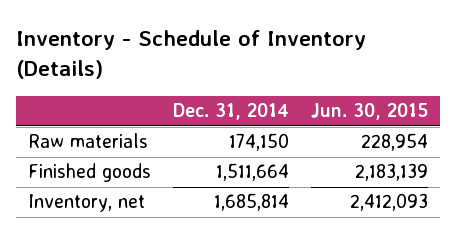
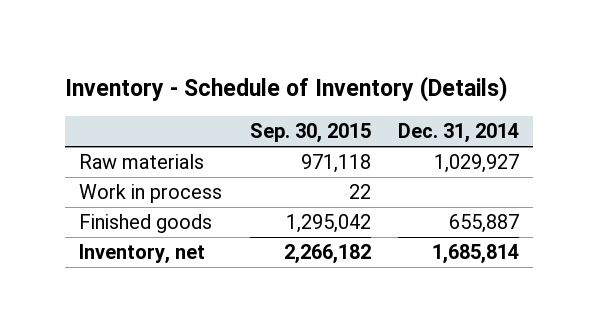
[311,103,429,121] Jun. 30, 2015 -> none
none -> [249,123,371,144] Sep. 30, 2015
[229,133,290,152] 174,150 -> [433,153,519,173] 1,029,927
none -> [79,183,223,203] Work in process
[216,163,290,182] 1,511,664 -> [448,213,519,233] 655,887

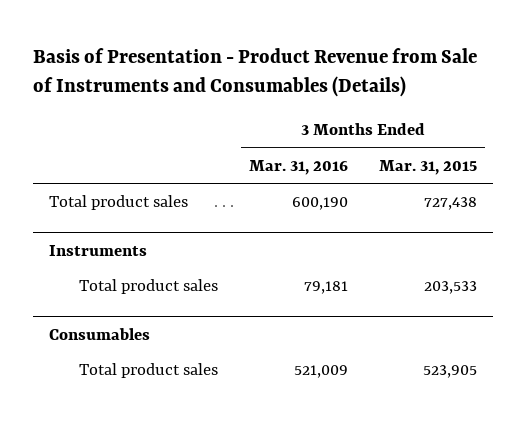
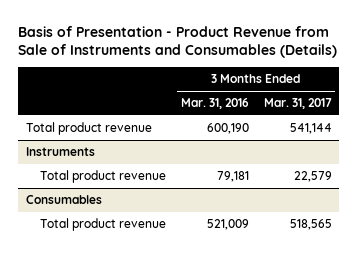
[379,159,478,175] Mar. 31, 2015 -> none
none -> [263,98,332,110] Mar. 31, 2017
[48,195,188,211] Total product sales -> [25,122,152,136] Total product revenue
[79,279,219,295] Total product sales -> [40,170,167,184] Total product revenue
[79,363,219,379] Total product sales -> [40,218,167,232] Total product revenue

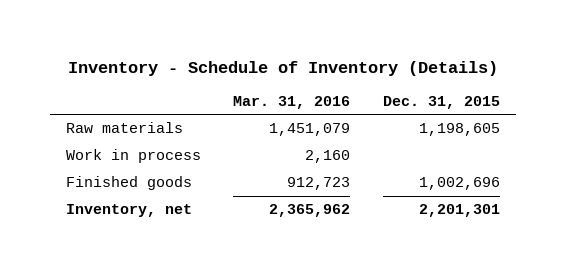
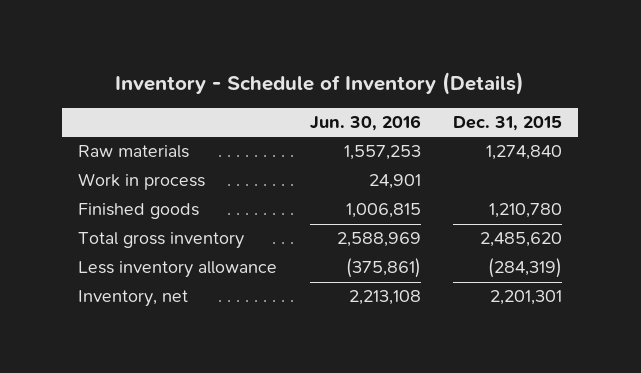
[233,96,351,110] Mar. 31, 2016 -> none
none -> [309,115,421,132] Jun. 30, 2016
[418,123,500,137] 1,198,605 -> [486,145,563,161] 1,274,840
[418,177,500,191] 1,002,696 -> [489,203,563,219] 1,210,780
none -> [78,232,245,250] Total gross inventory
none -> [78,261,278,279] Less inventory allowance

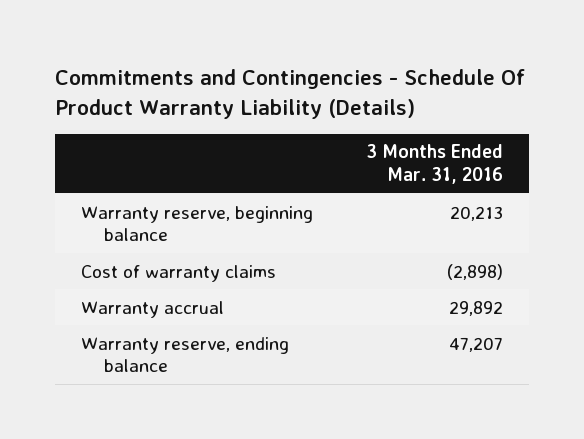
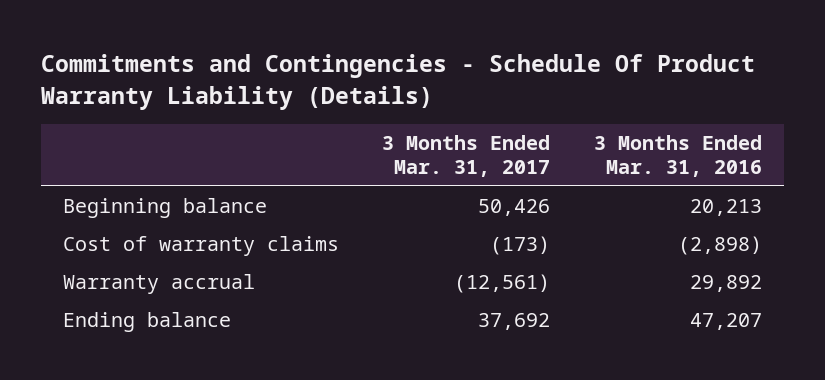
none -> [382,134,551,177] 3 Months Ended Mar. 31, 2017
[81,205,314,242] Warranty reserve, beginning balance -> [63,198,268,219] Beginning balance
[81,336,290,373] Warranty reserve, ending balance -> [63,312,232,333] Ending balance

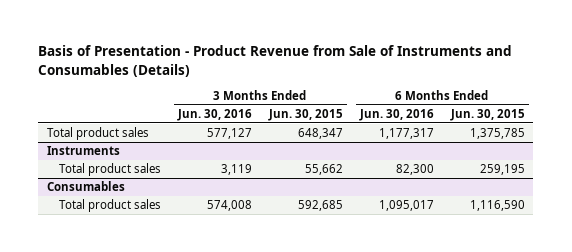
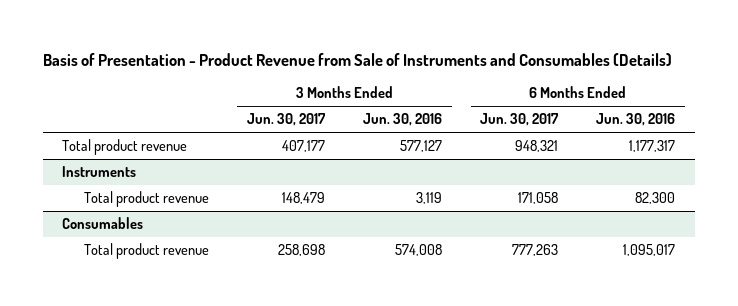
[267,108,343,121] Jun. 30, 2015 -> none
[449,108,525,121] Jun. 30, 2015 -> none
none -> [246,113,326,127] Jun. 30, 2017
none -> [480,113,560,127] Jun. 30, 2017
[46,127,149,141] Total product sales -> [62,139,188,156] Total product revenue
[58,163,161,177] Total product sales -> [83,191,209,208] Total product revenue
[58,199,161,213] Total product sales -> [83,243,209,260] Total product revenue

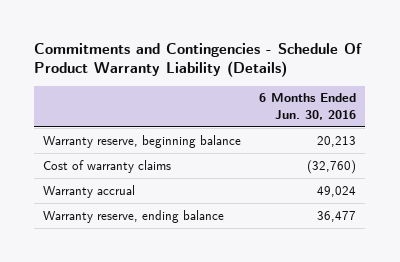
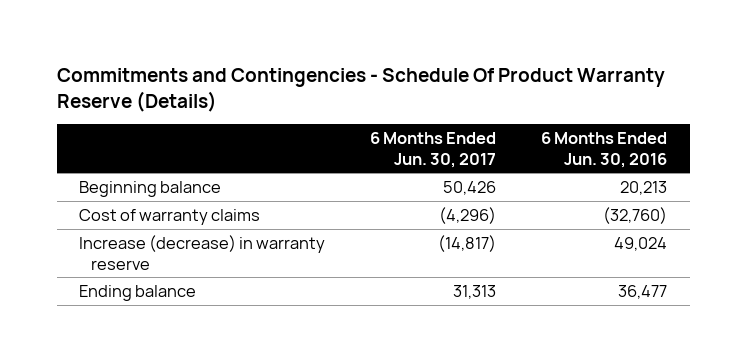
[34,42,363,78] Commitments and Contingencies - Schedule Of Product Warranty Liability (Details) -> [56,68,665,112] Commitments and Contingencies - Schedule Of Product Warranty Reserve (Details)
none -> [370,131,497,168] 6 Months Ended Jun. 30, 2017
[43,134,242,148] Warranty reserve, beginning balance -> [79,180,222,197] Beginning balance
[43,184,136,198] Warranty accrual -> [79,234,326,270] Increase (decrease) in warranty reserve
[43,209,225,223] Warranty reserve, ending balance -> [79,284,197,301] Ending balance

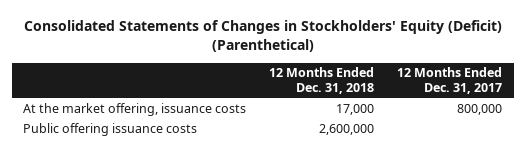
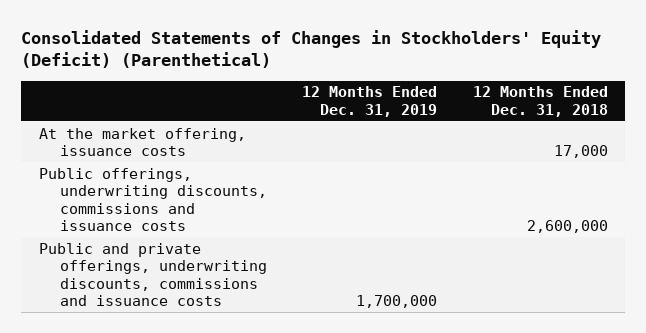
[397,67,503,94] 12 Months Ended Dec. 31, 2017 -> none
none -> [302,86,438,117] 12 Months Ended Dec. 31, 2019
[23,122,198,136] Public offering issuance costs -> [38,167,267,232] Public offerings, underwriting discounts, commissions and issuance costs
none -> [38,242,267,307] Public and private offerings, underwriting discounts, commissions and issuance costs

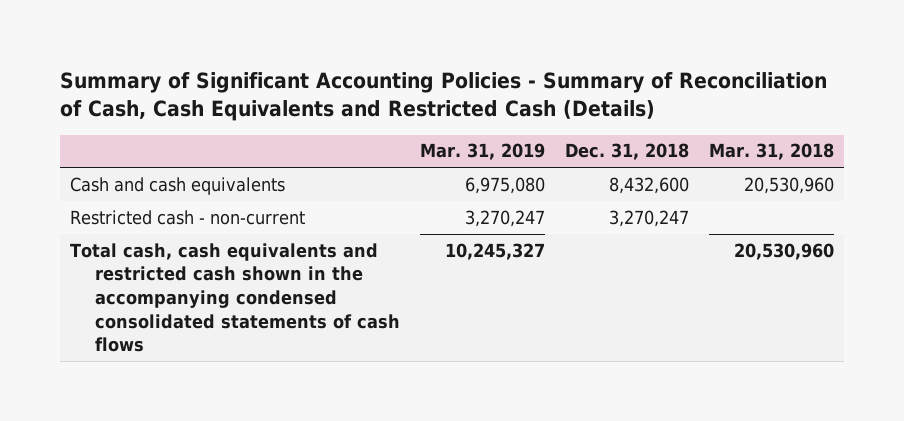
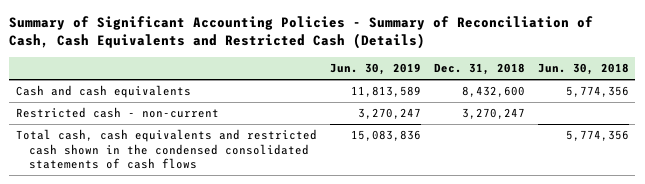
[419,143,545,161] Mar. 31, 2019 -> none
[709,143,835,161] Mar. 31, 2018 -> none
none -> [329,63,421,76] Jun. 30, 2019
none -> [537,63,629,76] Jun. 30, 2018
[70,242,400,353] Total cash, cash equivalents and restricted cash shown in the accompanying condensed consolidated statements of cash flows -> [15,129,317,170] Total cash, cash equivalents and restricted cash shown in the condensed consolidated statements of cash flows

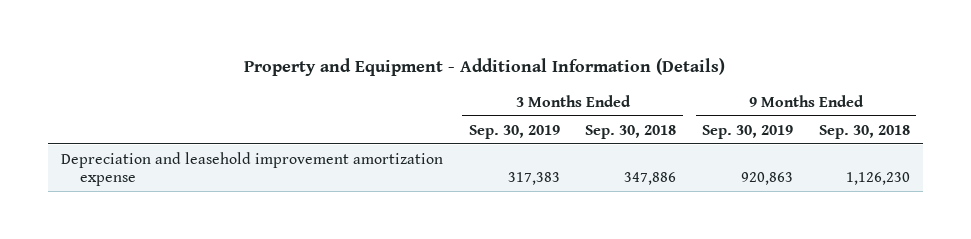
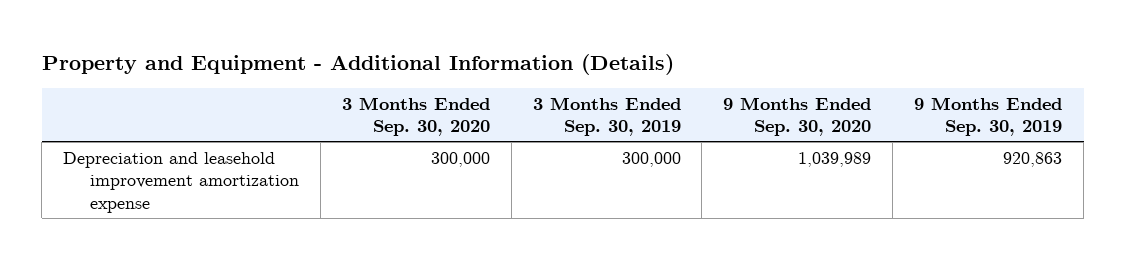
[585,124,677,139] Sep. 30, 2018 -> none
[818,124,910,139] Sep. 30, 2018 -> none
none -> [341,96,490,136] 3 Months Ended Sep. 30, 2020
none -> [723,96,872,136] 9 Months Ended Sep. 30, 2020
[507,171,560,185] 317,383 -> [621,151,681,167] 300,000

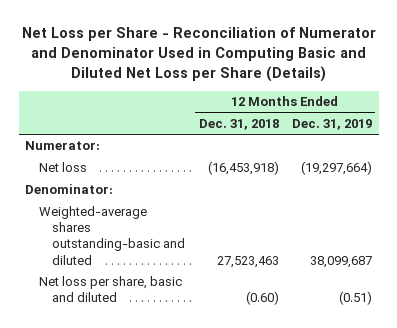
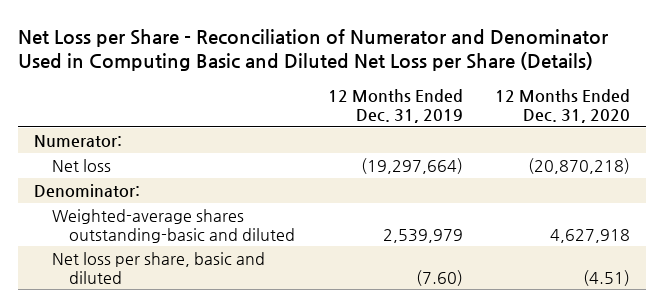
[198,119,279,131] Dec. 31, 2018 -> none
none -> [494,89,630,124] 12 Months Ended Dec. 31, 2020
[310,255,373,268] 38,099,687 -> [382,228,463,243] 2,539,979
[339,291,373,306] (0.51) -> [415,269,463,286] (7.60)

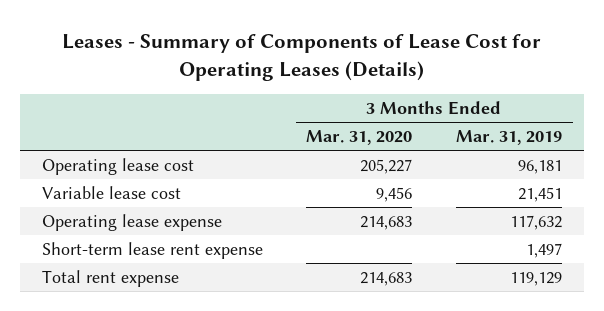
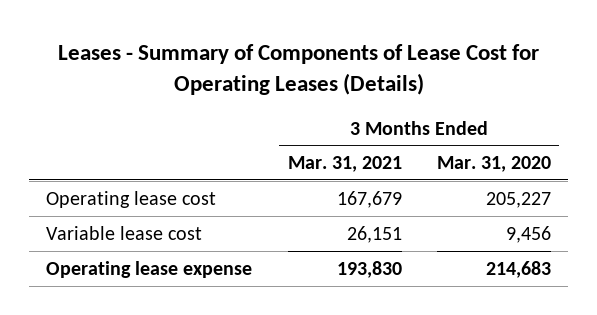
[456,130,563,146] Mar. 31, 2019 -> none
none -> [287,156,402,173] Mar. 31, 2021
[41,241,263,259] Short-term lease rent expense -> none
[41,269,179,287] Total rent expense -> none

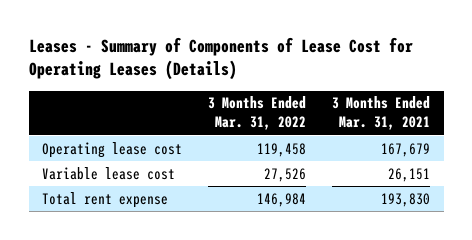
[436,156,551,173] Mar. 31, 2020 -> none
none -> [208,96,307,131] 3 Months Ended Mar. 31, 2022
[46,260,253,278] Operating lease expense -> [41,191,168,208] Total rent expense

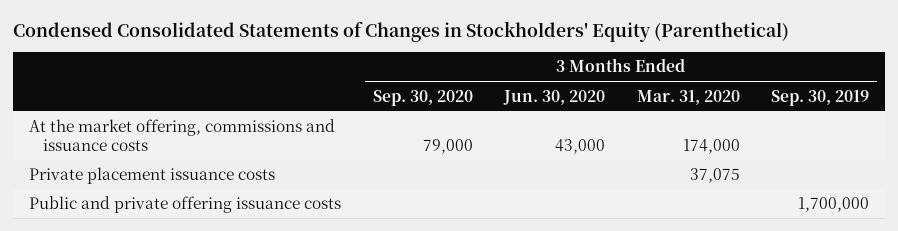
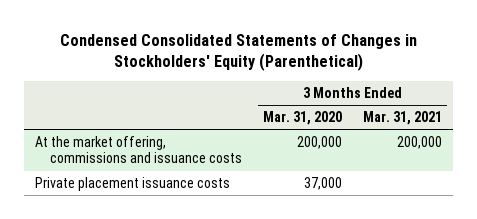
[372,89,473,106] Sep. 30, 2020 -> none
[503,89,606,105] Jun. 30, 2020 -> none
[771,89,870,106] Sep. 30, 2019 -> none
none -> [363,111,443,126] Mar. 31, 2021
[29,196,342,214] Public and private offering issuance costs -> none
[682,139,740,155] 174,000 -> [297,135,343,149] 200,000
[689,168,740,184] 37,075 -> [304,176,343,190] 37,000

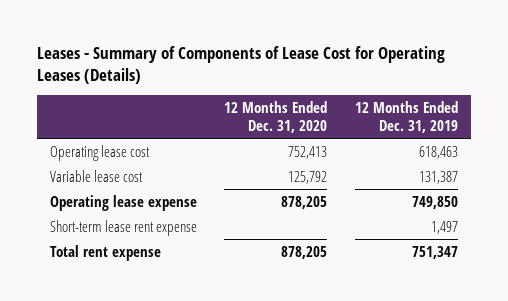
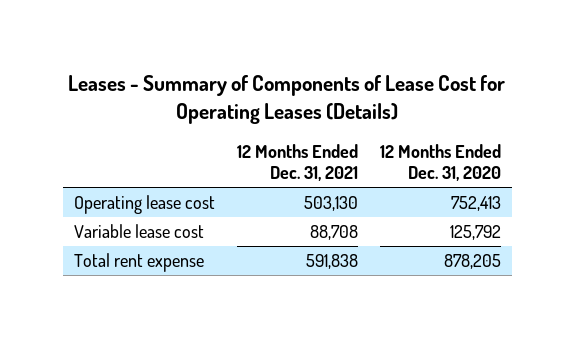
[354,100,458,133] 12 Months Ended Dec. 31, 2019 -> none
none -> [236,144,358,182] 12 Months Ended Dec. 31, 2021
[50,194,198,211] Operating lease expense -> none
[50,219,198,236] Short-term lease rent expense -> none

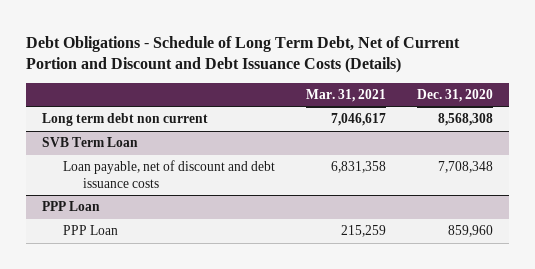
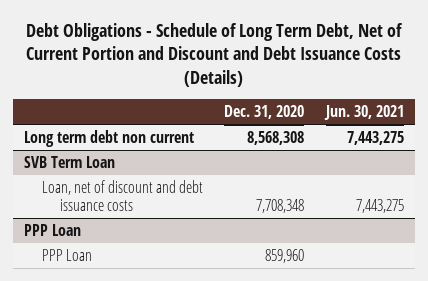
[305,89,386,103] Mar. 31, 2021 -> none
none -> [324,105,405,121] Jun. 30, 2021
[62,160,275,189] Loan payable, net of discount and debt issuance costs -> [41,179,203,212] Loan, net of discount and debt issuance costs

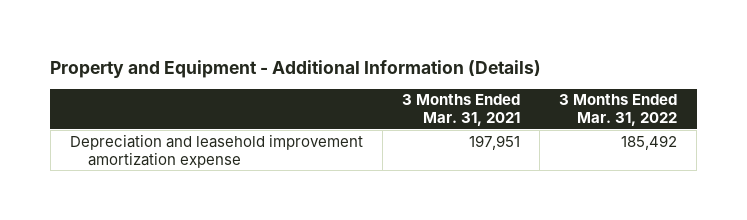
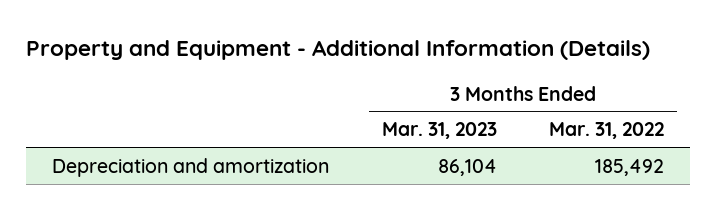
[401,94,520,127] 3 Months Ended Mar. 31, 2021 -> none
none -> [381,122,497,140] Mar. 31, 2023
[69,133,363,168] Depreciation and leasehold improvement amortization expense -> [52,157,330,177] Depreciation and amortization

